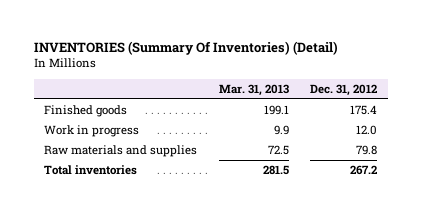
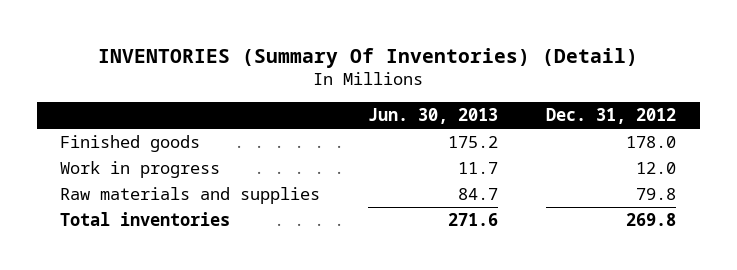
[218,83,289,96] Mar. 31, 2013 -> none
none -> [368,108,499,125] Jun. 30, 2013
[350,105,378,116] 175.4 -> [626,136,677,149] 178.0
[350,165,378,176] 267.2 -> [626,213,677,227] 269.8

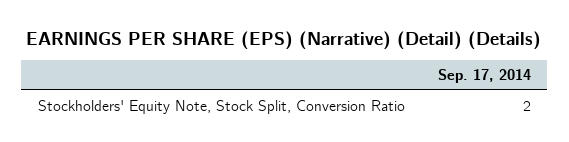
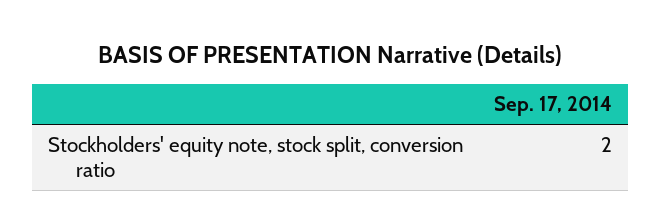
[26,30,542,50] EARNINGS PER SHARE (EPS) (Narrative) (Detail) (Details) -> [98,45,563,67] BASIS OF PRESENTATION Narrative (Details)
[37,100,405,115] Stockholders' Equity Note, Stock Split, Conversion Ratio -> [47,136,463,178] Stockholders' equity note, stock split, conversion ratio

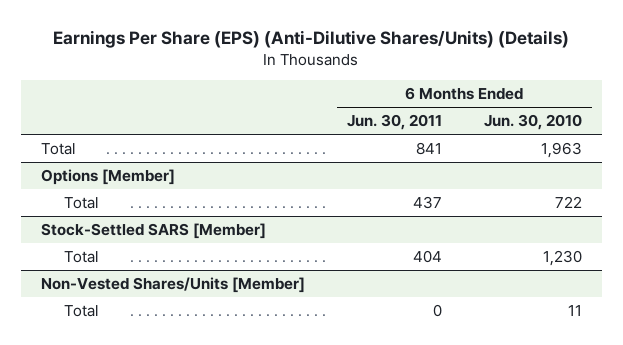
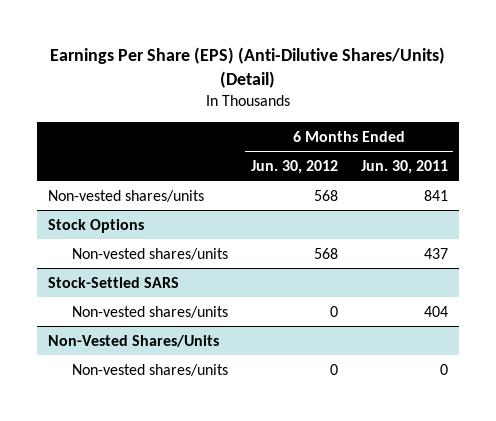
[53,30,570,49] Earnings Per Share (EPS) (Anti-Dilutive Shares/Units) (Details) -> [49,47,445,89] Earnings Per Share (EPS) (Anti-Dilutive Shares/Units) (Detail)
[483,114,582,131] Jun. 30, 2010 -> none
none -> [250,159,338,174] Jun. 30, 2012
[41,168,176,185] Options [Member] -> none
[41,142,76,155] Total -> [48,189,205,202] Non-vested shares/units
none -> [48,218,145,233] Stock Options
[63,196,98,209] Total -> [72,247,229,260] Non-vested shares/units
[41,222,267,239] Stock-Settled SARS [Member] -> [48,276,180,288] Stock-Settled SARS
[63,250,98,263] Total -> [72,305,229,318] Non-vested shares/units
[41,276,306,293] Non-Vested Shares/Units [Member] -> [48,334,220,347] Non-Vested Shares/Units
[63,304,98,317] Total -> [72,363,229,376] Non-vested shares/units

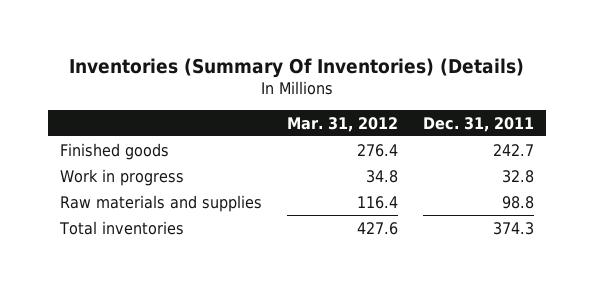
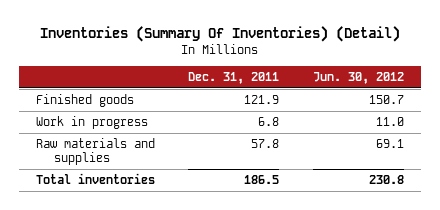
[68,57,524,78] Inventories (Summary Of Inventories) (Details) -> [39,25,400,42] Inventories (Summary Of Inventories) (Detail)
[286,116,398,132] Mar. 31, 2012 -> none
none -> [312,72,404,85] Jun. 30, 2012
[492,143,534,156] 242.7 -> [244,95,280,105] 121.9
[501,169,534,183] 32.8 -> [258,117,280,127] 6.8
[501,195,534,209] 98.8 -> [251,139,280,149] 57.8
[492,221,534,235] 374.3 -> [244,175,280,185] 186.5

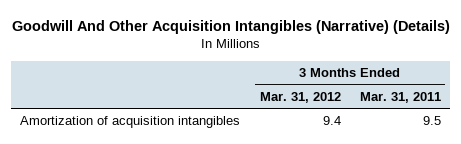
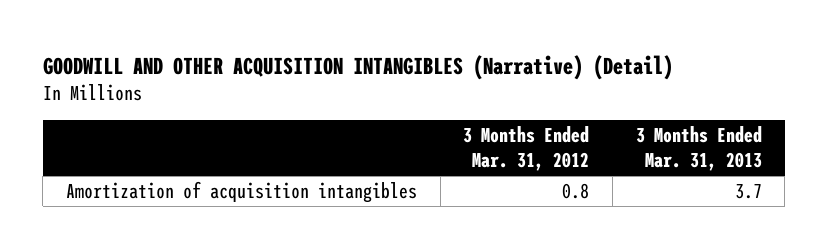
[11,19,450,34] Goodwill And Other Acquisition Intangibles (Narrative) (Details) -> [42,54,673,80] GOODWILL AND OTHER ACQUISITION INTANGIBLES (Narrative) (Detail)
[359,91,441,103] Mar. 31, 2011 -> none
none -> [635,126,762,172] 3 Months Ended Mar. 31, 2013
[322,116,341,126] 9.4 -> [562,182,590,199] 0.8

